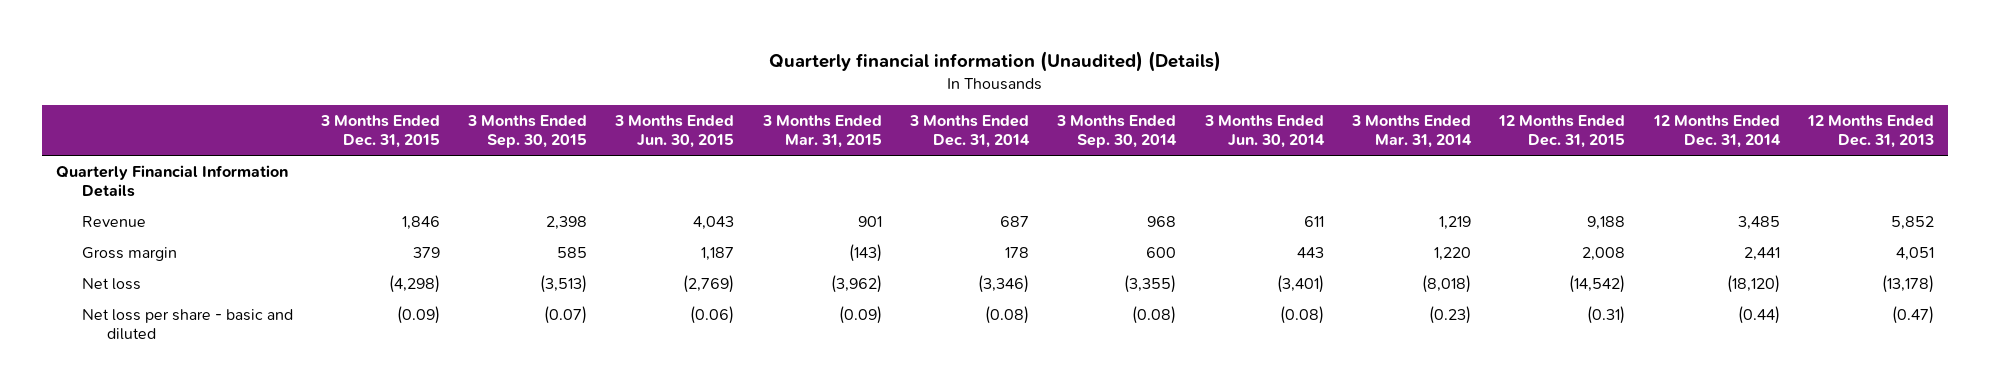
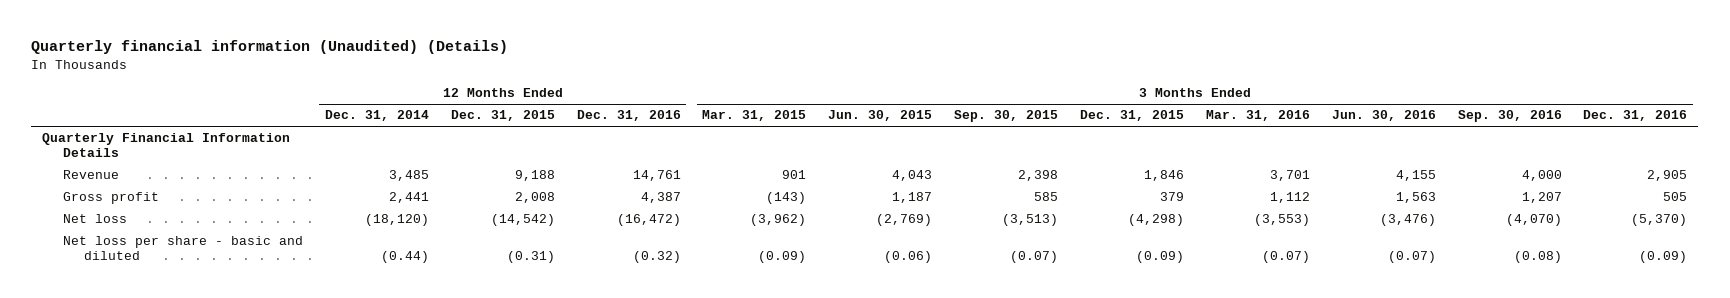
[909,115,1031,149] 3 Months Ended Dec. 31, 2014 -> none
[1056,115,1178,149] 3 Months Ended Sep. 30, 2014 -> none
[1203,115,1325,149] 3 Months Ended Jun. 30, 2014 -> none
[1350,115,1472,149] 3 Months Ended Mar. 31, 2014 -> none
[1806,115,1934,149] 12 Months Ended Dec. 31, 2013 -> none
none -> [576,110,681,122] Dec. 31, 2016
none -> [1205,110,1310,122] Mar. 31, 2016
none -> [1331,110,1436,122] Jun. 30, 2016
none -> [1457,110,1562,123] Sep. 30, 2016
none -> [1583,110,1688,122] Dec. 31, 2016
[81,247,177,262] Gross margin -> [62,192,159,205] Gross profit

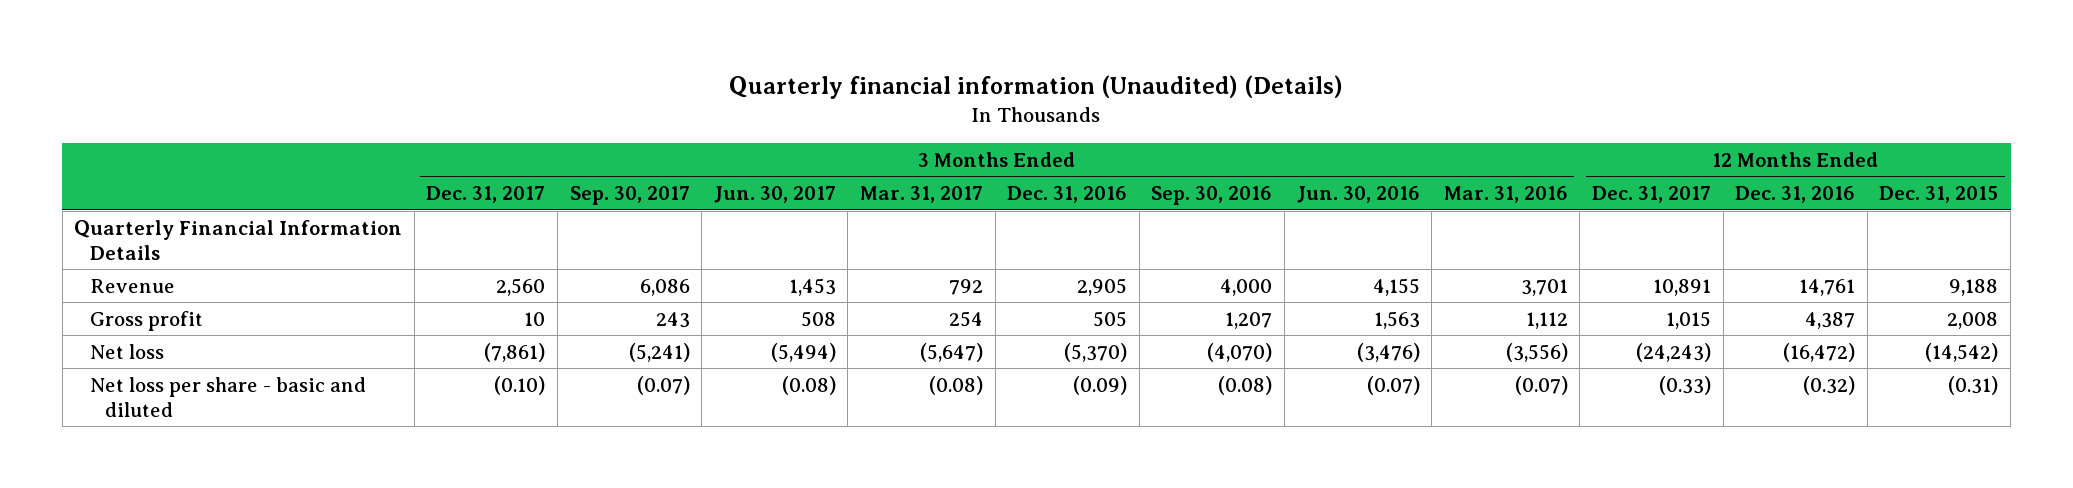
[324,110,429,122] Dec. 31, 2014 -> none
[702,110,807,122] Mar. 31, 2015 -> none
[828,110,933,122] Jun. 30, 2015 -> none
[954,110,1059,123] Sep. 30, 2015 -> none
[1080,110,1185,122] Dec. 31, 2015 -> none
none -> [426,186,546,204] Dec. 31, 2017
none -> [569,186,690,206] Sep. 30, 2017
none -> [713,186,836,204] Jun. 30, 2017
none -> [860,186,984,204] Mar. 31, 2017
none -> [1592,186,1712,204] Dec. 31, 2017
[1253,214,1310,227] (3,553) -> [1505,342,1568,362] (3,556)

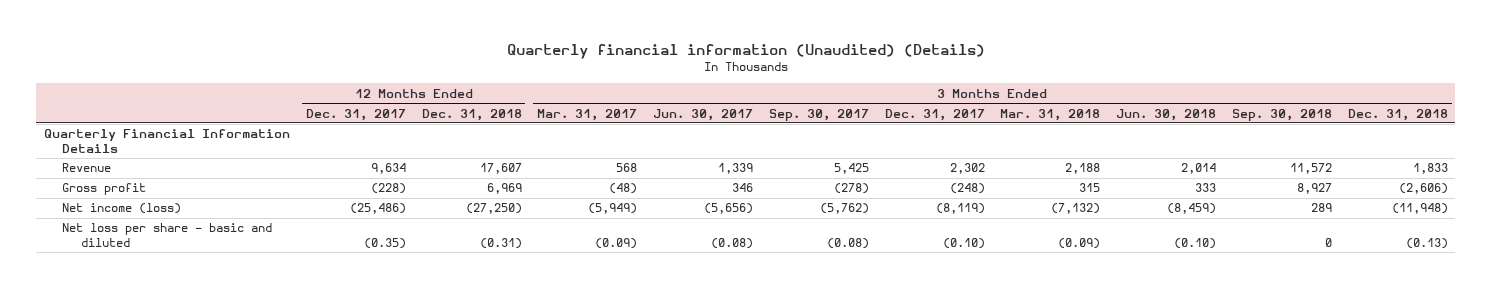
[1007,186,1128,204] Dec. 31, 2016 -> none
[1151,186,1273,206] Sep. 30, 2016 -> none
[1296,186,1420,204] Jun. 30, 2016 -> none
[1443,186,1568,204] Mar. 31, 2016 -> none
[1735,186,1856,204] Dec. 31, 2016 -> none
[1879,186,1999,204] Dec. 31, 2015 -> none
none -> [421,108,522,121] Dec. 31, 2018
none -> [1000,108,1101,121] Mar. 31, 2018
none -> [1116,108,1217,121] Jun. 30, 2018
none -> [1231,108,1332,121] Sep. 30, 2018
none -> [1347,108,1448,121] Dec. 31, 2018
[496,277,546,296] 2,560 -> [949,163,985,175] 2,302
[639,278,690,296] 6,086 -> [833,163,869,175] 5,425
[788,277,836,296] 1,453 -> [718,163,754,175] 1,339
[949,278,984,295] 792 -> [616,163,638,173] 568
[1653,278,1712,296] 10,891 -> [370,163,406,175] 9,634
[524,311,546,326] 10 -> [949,183,985,195] (248)
[655,311,690,328] 243 -> [833,183,869,195] (278)
[800,310,836,327] 508 -> [732,183,754,193] 346
[949,310,984,327] 254 -> [609,183,638,195] (48)
[1666,310,1712,329] 1,015 -> [370,183,406,195] (228)
[89,343,164,359] Net loss -> [62,203,182,215] Net income (loss)
[484,342,546,362] (7,861) -> [935,203,985,215] (8,119)
[628,342,690,362] (5,241) -> [819,203,869,215] (5,762)
[770,342,836,362] (5,494) -> [704,203,754,215] (5,656)
[920,342,984,362] (5,647) -> [588,203,638,215] (5,949)
[1636,342,1712,362] (24,243) -> [349,203,406,215] (25,486)
[636,375,690,395] (0.07) -> [826,237,869,249] (0.08)
[929,375,984,395] (0.08) -> [595,237,638,249] (0.09)
[1659,375,1712,395] (0.33) -> [363,237,406,249] (0.35)

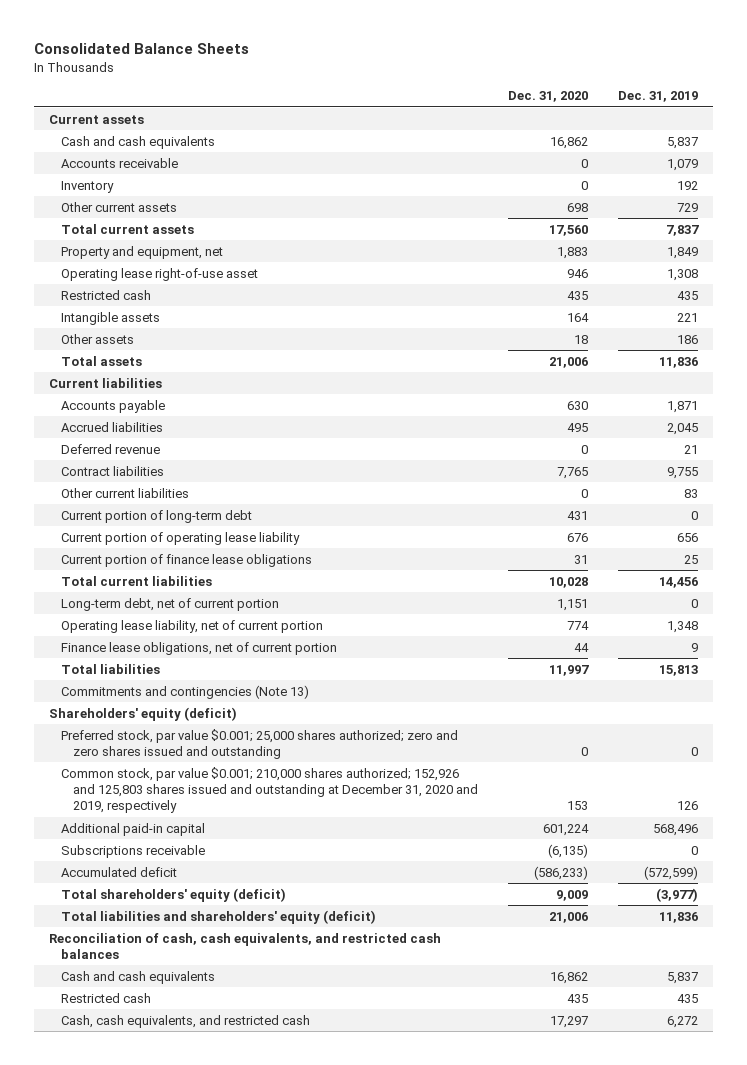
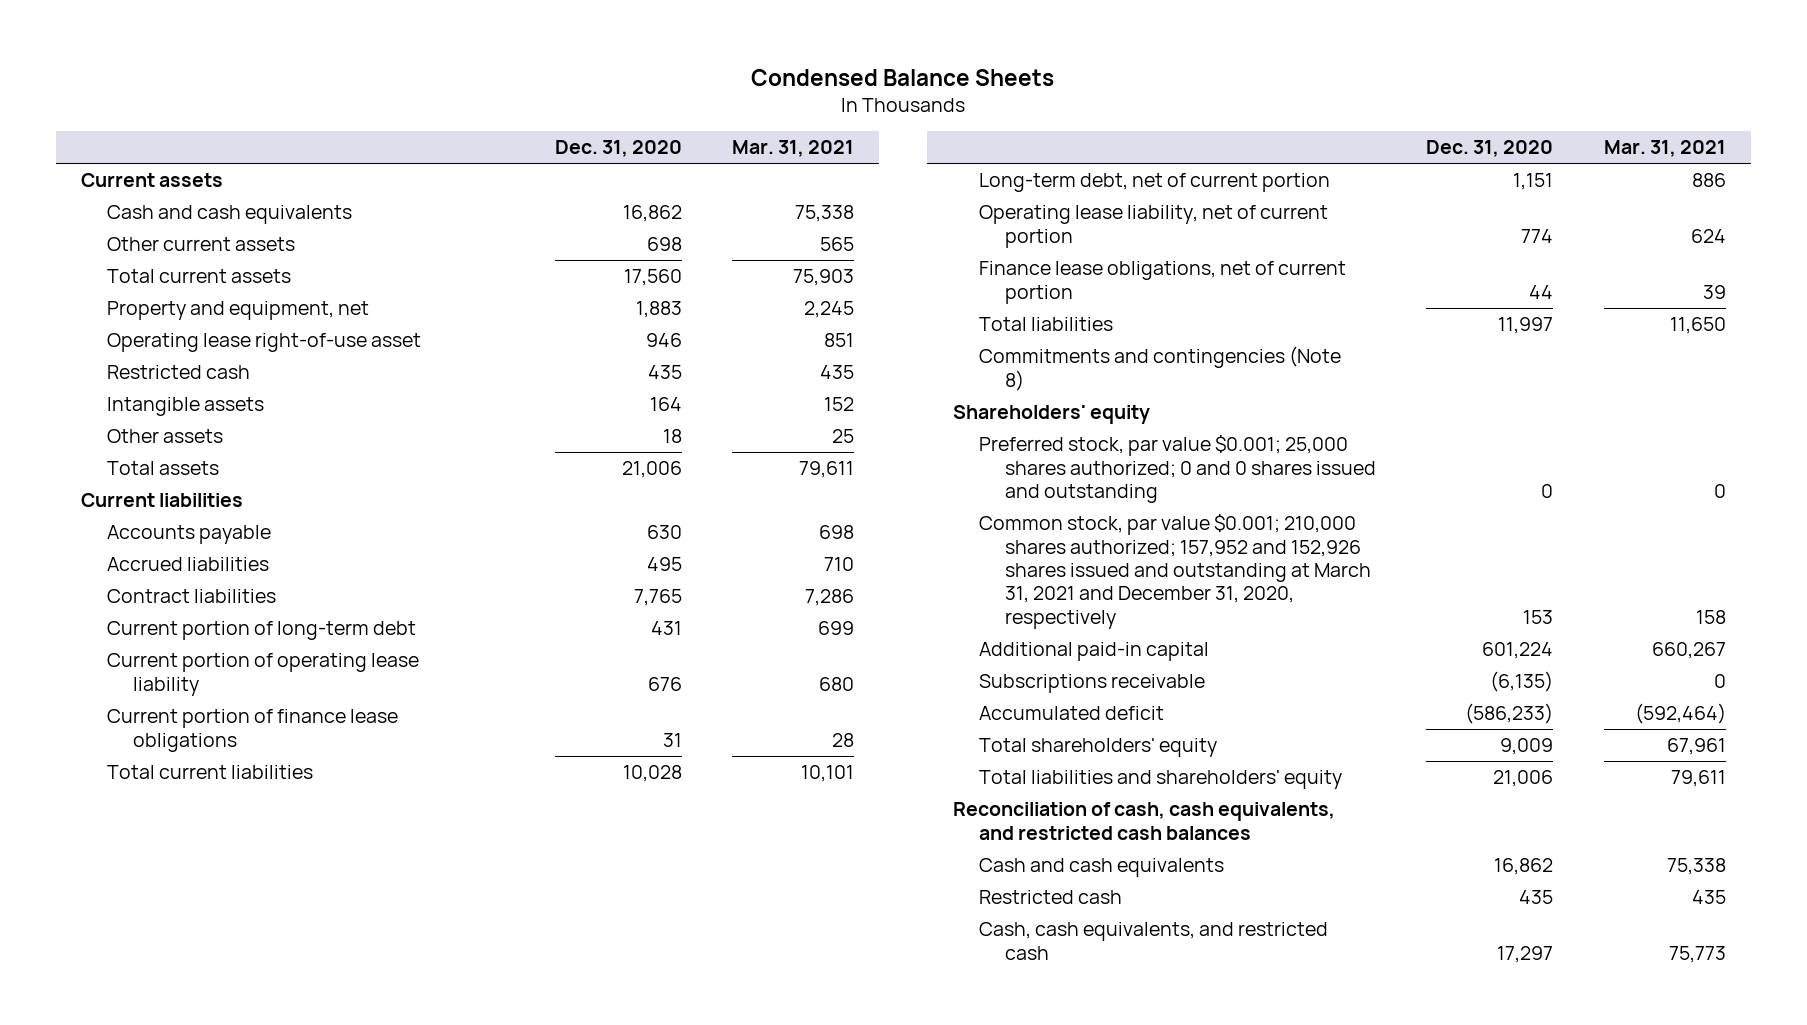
[33,43,249,55] Consolidated Balance Sheets -> [751,68,1055,86] Condensed Balance Sheets
[618,91,699,103] Dec. 31, 2019 -> none
none -> [731,140,854,158] Mar. 31, 2021
[60,157,178,168] Accounts receivable -> none
[60,180,114,193] Inventory -> none
[60,443,160,454] Deferred revenue -> none
[60,487,189,498] Other current liabilities -> none
[60,684,309,699] Commitments and contingencies (Note 13) -> [978,346,1341,391] Commitments and contingencies (Note 8)
[48,706,237,721] Shareholders' equity (deficit) -> [952,405,1150,425] Shareholders' equity
[60,728,458,759] Preferred stock, par value $0.001; 25,000 shares authorized; zero and zero shares issued and outstanding -> [978,435,1376,503] Preferred stock, par value $0.001; 25,000 shares authorized; 0 and 0 shares issued and outstanding
[60,766,478,814] Common stock, par value $0.001; 210,000 shares authorized; 152,926 and 125,803 shares issued and outstanding at December 31, 2020 and 2019, respectively -> [978,514,1371,629] Common stock, par value $0.001; 210,000 shares authorized; 157,952 and 152,926 shares issued and outstanding at March 31, 2021 and December 31, 2020, respectively
[60,887,286,902] Total shareholders' equity (deficit) -> [978,738,1217,758] Total shareholders' equity
[60,909,376,924] Total liabilities and shareholders' equity (deficit) -> [978,770,1342,790] Total liabilities and shareholders' equity

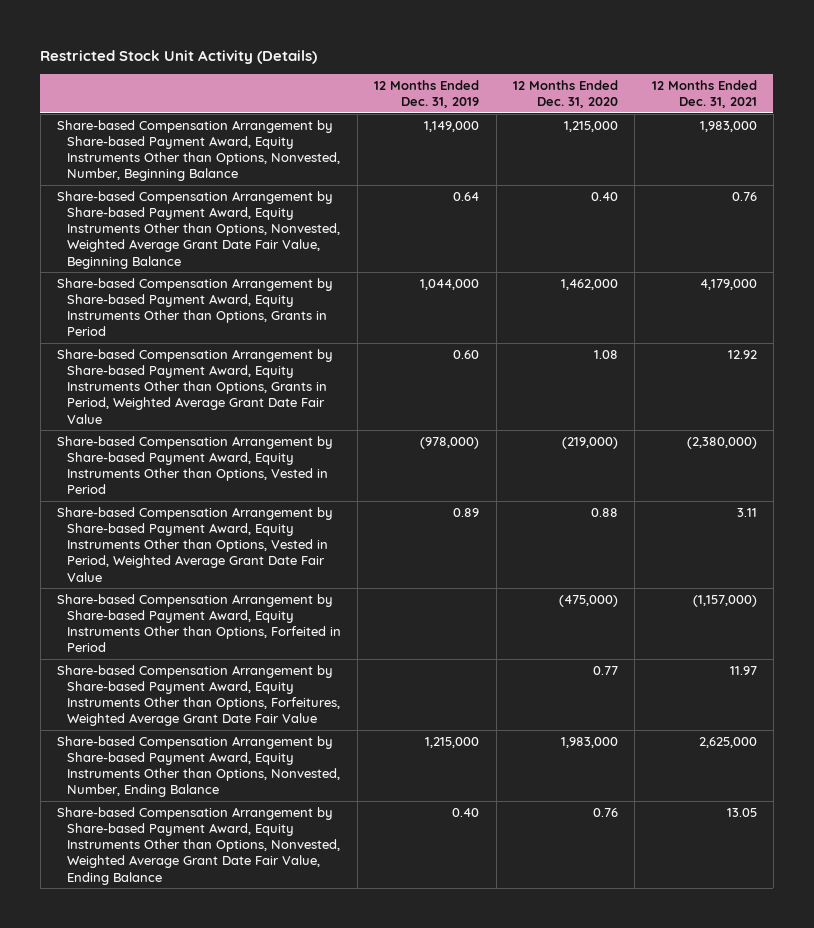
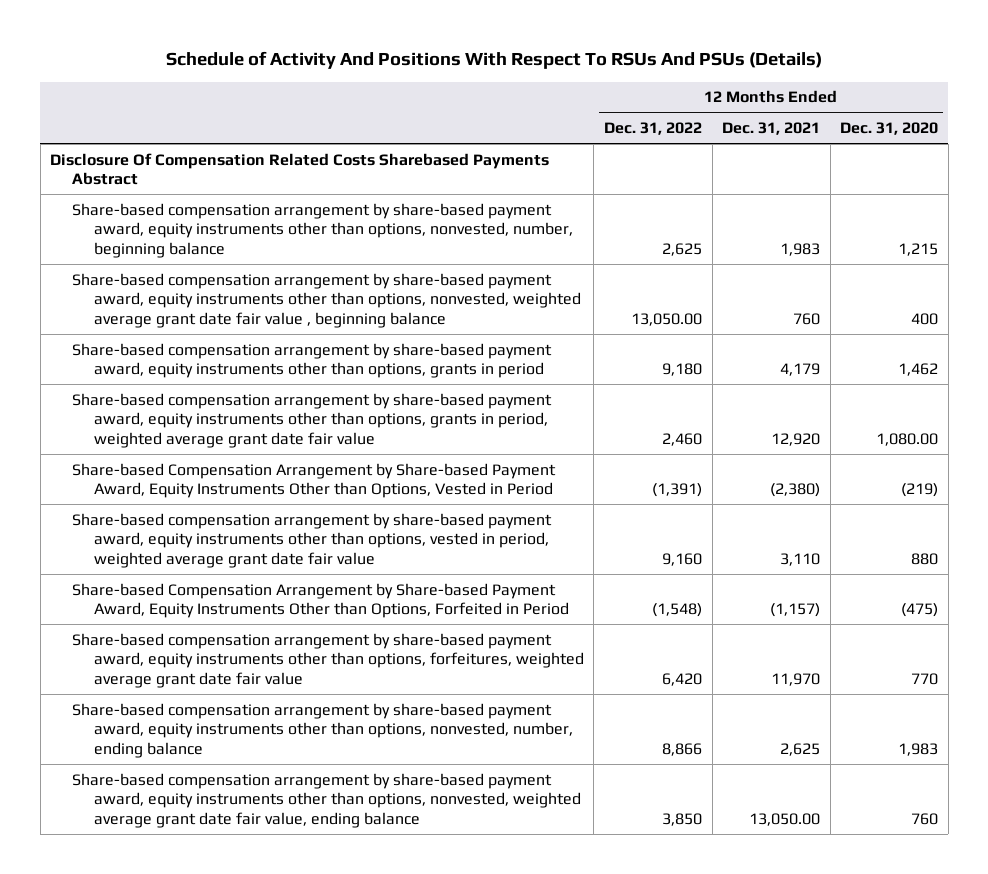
[40,49,318,64] Restricted Stock Unit Activity (Details) -> [166,51,823,70] Schedule of Activity And Positions With Respect To RSUs And PSUs (Details)
[374,79,480,108] 12 Months Ended Dec. 31, 2019 -> none
none -> [603,122,702,136] Dec. 31, 2022
none -> [50,152,550,186] Disclosure Of Compensation Related Costs Sharebased Payments Abstract
[57,120,340,182] Share-based Compensation Arrangement by Share-based Payment Award, Equity Instruments Other than Options, Nonvested, Number, Beginning Balance -> [72,202,573,258] Share-based compensation arrangement by share-based payment award, equity instruments other than options, nonvested, number, beginning balance
[563,121,618,133] 1,215,000 -> [898,242,939,256] 1,215
[699,121,757,133] 1,983,000 -> [780,242,821,256] 1,983
[57,191,340,269] Share-based Compensation Arrangement by Share-based Payment Award, Equity Instruments Other than Options, Nonvested, Weighted Average Grant Date Fair Value, Beginning Balance -> [72,272,581,328] Share-based compensation arrangement by share-based payment award, equity instruments other than options, nonvested, weighted average grant date fair value , beginning balance
[590,192,618,202] 0.40 -> [911,312,939,325] 400
[731,192,757,202] 0.76 -> [793,312,821,325] 760
[57,278,334,337] Share-based Compensation Arrangement by Share-based Payment Award, Equity Instruments Other than Options, Grants in Period -> [72,342,553,379] Share-based compensation arrangement by share-based payment award, equity instruments other than options, grants in period
[560,279,618,291] 1,462,000 -> [898,363,939,377] 1,462
[699,279,757,291] 4,179,000 -> [780,363,821,377] 4,179
[57,349,334,424] Share-based Compensation Arrangement by Share-based Payment Award, Equity Instruments Other than Options, Grants in Period, Weighted Average Grant Date Fair Value -> [72,392,553,448] Share-based compensation arrangement by share-based payment award, equity instruments other than options, grants in period, weighted average grant date fair value
[593,350,618,360] 1.08 -> [876,432,939,446] 1,080.00
[727,350,757,360] 12.92 -> [771,432,821,446] 12,920
[561,437,618,450] (219,000) -> [901,483,939,498] (219)
[686,437,757,450] (2,380,000) -> [770,483,821,498] (2,380)
[57,507,334,582] Share-based Compensation Arrangement by Share-based Payment Award, Equity Instruments Other than Options, Vested in Period, Weighted Average Grant Date Fair Value -> [72,512,553,568] Share-based compensation arrangement by share-based payment award, equity instruments other than options, vested in period, weighted average grant date fair value
[590,508,618,518] 0.88 -> [911,552,939,565] 880
[736,508,757,518] 3.11 -> [780,552,821,566] 3,110
[558,595,618,608] (475,000) -> [901,603,939,618] (475)
[692,595,757,608] (1,157,000) -> [770,603,821,618] (1,157)
[57,665,340,727] Share-based Compensation Arrangement by Share-based Payment Award, Equity Instruments Other than Options, Forfeitures, Weighted Average Grant Date Fair Value -> [72,632,584,688] Share-based compensation arrangement by share-based payment award, equity instruments other than options, forfeitures, weighted average grant date fair value
[592,666,618,676] 0.77 -> [911,672,939,685] 770
[729,666,757,676] 11.97 -> [771,672,821,686] 11,970
[57,736,340,798] Share-based Compensation Arrangement by Share-based Payment Award, Equity Instruments Other than Options, Nonvested, Number, Ending Balance -> [72,702,573,758] Share-based compensation arrangement by share-based payment award, equity instruments other than options, nonvested, number, ending balance
[560,737,618,749] 1,983,000 -> [898,742,939,756] 1,983
[698,737,757,749] 2,625,000 -> [780,742,821,756] 2,625
[57,807,340,885] Share-based Compensation Arrangement by Share-based Payment Award, Equity Instruments Other than Options, Nonvested, Weighted Average Grant Date Fair Value, Ending Balance -> [72,772,581,828] Share-based compensation arrangement by share-based payment award, equity instruments other than options, nonvested, weighted average grant date fair value, ending balance
[592,808,618,818] 0.76 -> [911,812,939,825] 760
[726,808,757,818] 13.05 -> [749,812,821,826] 13,050.00

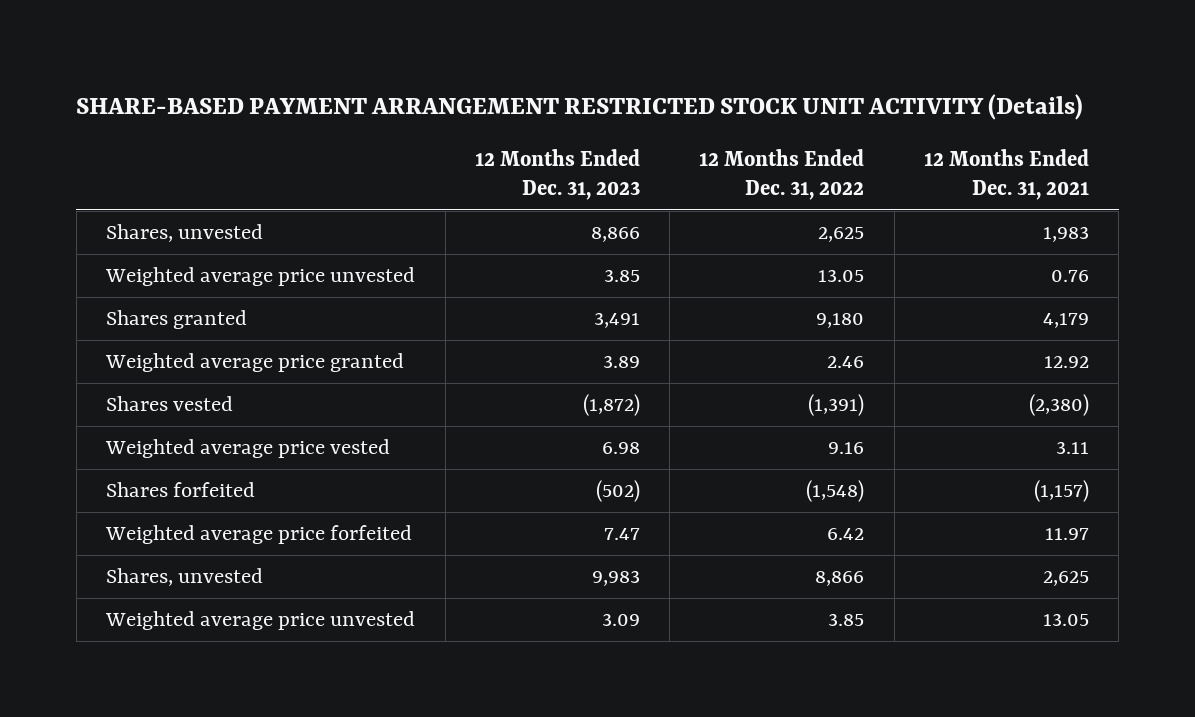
[166,51,823,70] Schedule of Activity And Positions With Respect To RSUs And PSUs (Details) -> [76,93,1084,120] SHARE-BASED PAYMENT ARRANGEMENT RESTRICTED STOCK UNIT ACTIVITY (Details)
[840,122,939,136] Dec. 31, 2020 -> none
none -> [474,149,640,200] 12 Months Ended Dec. 31, 2023
[50,152,550,186] Disclosure Of Compensation Related Costs Sharebased Payments Abstract -> none
[72,272,581,328] Share-based compensation arrangement by share-based payment award, equity instruments other than options, nonvested, weighted average grant date fair value , beginning balance -> none
[72,392,553,448] Share-based compensation arrangement by share-based payment award, equity instruments other than options, grants in period, weighted average grant date fair value -> none
[72,512,553,568] Share-based compensation arrangement by share-based payment award, equity instruments other than options, vested in period, weighted average grant date fair value -> none
[72,632,584,688] Share-based compensation arrangement by share-based payment award, equity instruments other than options, forfeitures, weighted average grant date fair value -> none
[72,772,581,828] Share-based compensation arrangement by share-based payment award, equity instruments other than options, nonvested, weighted average grant date fair value, ending balance -> none
[72,202,573,258] Share-based compensation arrangement by share-based payment award, equity instruments other than options, nonvested, number, beginning balance -> [106,224,264,243] Shares, unvested
none -> [105,267,416,287] Weighted average price unvested
[72,342,553,379] Share-based compensation arrangement by share-based payment award, equity instruments other than options, grants in period -> [106,310,248,330] Shares granted
none -> [105,353,405,373] Weighted average price granted
[72,462,557,499] Share-based Compensation Arrangement by Share-based Payment Award, Equity Instruments Other than Options, Vested in Period -> [106,396,234,412] Shares vested
none -> [105,439,391,459] Weighted average price vested
[72,582,569,619] Share-based Compensation Arrangement by Share-based Payment Award, Equity Instruments Other than Options, Forfeited in Period -> [106,482,256,498] Shares forfeited
none -> [105,525,413,545] Weighted average price forfeited
[72,702,573,758] Share-based compensation arrangement by share-based payment award, equity instruments other than options, nonvested, number, ending balance -> [106,568,264,587] Shares, unvested
none -> [105,611,416,631] Weighted average price unvested

